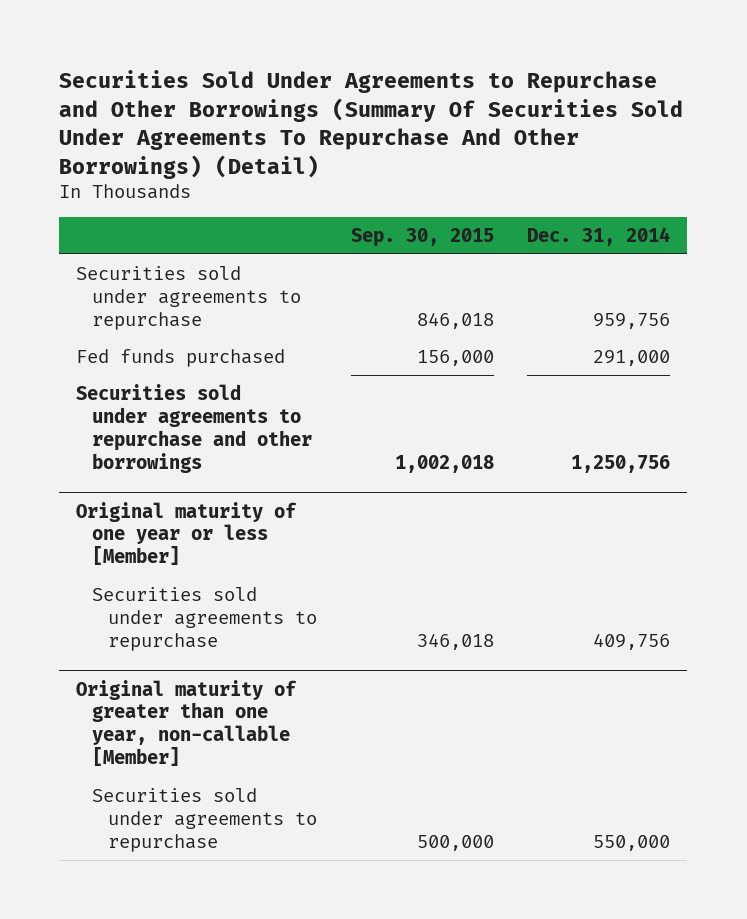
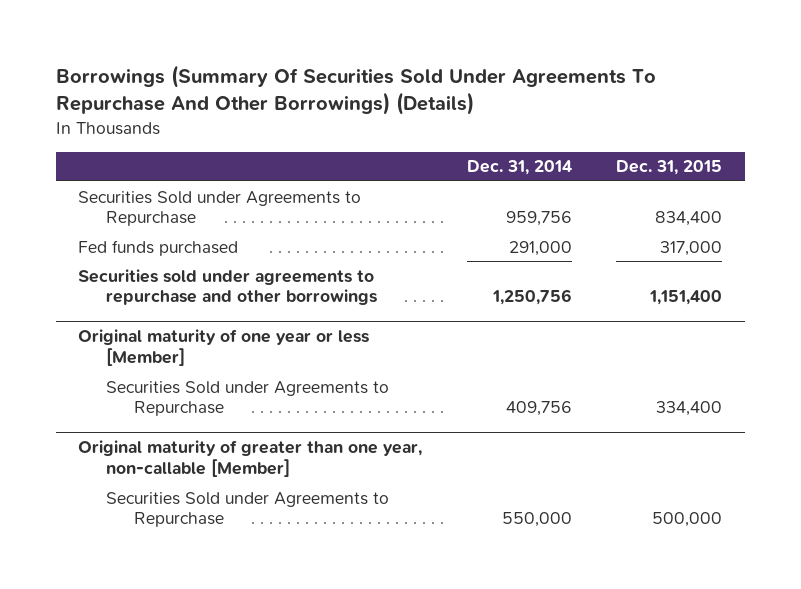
[59,70,684,179] Securities Sold Under Agreements to Repurchase and Other Borrowings (Summary Of Securities Sold Under Agreements To Repurchase And Other Borrowings) (Detail) -> [55,65,656,116] Borrowings (Summary Of Securities Sold Under Agreements To Repurchase And Other Borrowings) (Details)
[350,227,494,247] Sep. 30, 2015 -> none
none -> [616,160,723,176] Dec. 31, 2015
[76,266,302,330] Securities sold under agreements to repurchase -> [78,190,362,227] Securities Sold under Agreements to Repurchase
[92,587,317,651] Securities sold under agreements to repurchase -> [106,380,390,417] Securities Sold under Agreements to Repurchase
[92,788,317,852] Securities sold under agreements to repurchase -> [106,491,390,528] Securities Sold under Agreements to Repurchase

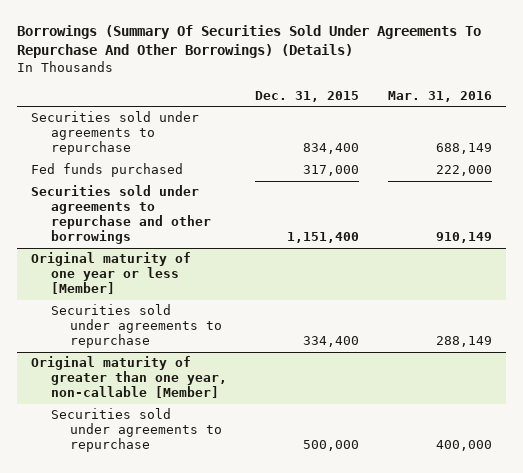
[466,160,572,176] Dec. 31, 2014 -> none
none -> [387,90,492,102] Mar. 31, 2016
[78,190,362,227] Securities Sold under Agreements to Repurchase -> [31,111,200,156] Securities sold under agreements to repurchase
[106,380,390,417] Securities Sold under Agreements to Repurchase -> [50,304,223,349] Securities sold under agreements to repurchase
[106,491,390,528] Securities Sold under Agreements to Repurchase -> [50,408,223,453] Securities sold under agreements to repurchase

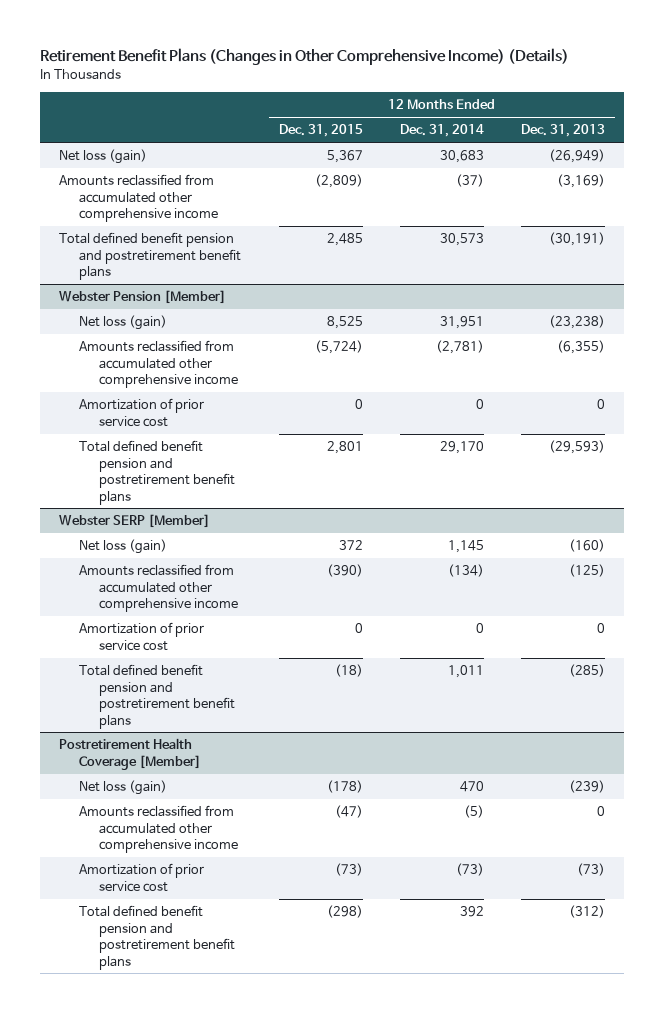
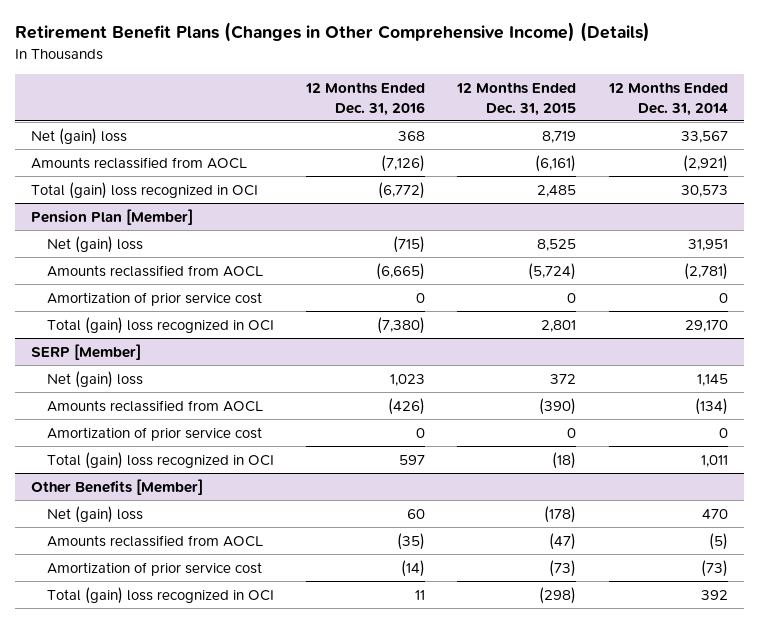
[521,124,606,138] Dec. 31, 2013 -> none
none -> [304,81,425,116] 12 Months Ended Dec. 31, 2016
[59,149,148,165] Net loss (gain) -> [30,127,127,145] Net (gain) loss
[326,150,363,164] 5,367 -> [542,130,577,143] 8,719
[439,150,484,164] 30,683 -> [680,130,728,143] 33,567
[59,174,219,223] Amounts reclassified from accumulated other comprehensive income -> [30,156,247,169] Amounts reclassified from AOCL
[314,174,363,189] (2,809) -> [535,154,577,172] (6,161)
[455,174,484,188] (37) -> [682,154,728,172] (2,921)
[59,232,242,281] Total defined benefit pension and postretirement benefit plans -> [30,181,258,199] Total (gain) loss recognized in OCI
[59,290,227,305] Webster Pension [Member] -> [30,208,193,225] Pension Plan [Member]
[79,315,168,331] Net loss (gain) -> [46,235,143,253] Net (gain) loss
[79,340,239,389] Amounts reclassified from accumulated other comprehensive income -> [46,264,263,277] Amounts reclassified from AOCL
[79,440,236,505] Total defined benefit pension and postretirement benefit plans -> [46,316,274,334] Total (gain) loss recognized in OCI
[59,514,211,529] Webster SERP [Member] -> [30,343,141,360] SERP [Member]
[79,539,168,555] Net loss (gain) -> [46,370,143,388] Net (gain) loss
[79,564,239,613] Amounts reclassified from accumulated other comprehensive income -> [46,399,263,412] Amounts reclassified from AOCL
[79,664,236,729] Total defined benefit pension and postretirement benefit plans -> [46,451,274,469] Total (gain) loss recognized in OCI
[59,738,202,770] Postretirement Health Coverage [Member] -> [30,478,203,495] Other Benefits [Member]
[79,780,168,796] Net loss (gain) -> [46,505,143,523] Net (gain) loss
[79,805,239,854] Amounts reclassified from accumulated other comprehensive income -> [46,534,263,547] Amounts reclassified from AOCL
[79,905,236,970] Total defined benefit pension and postretirement benefit plans -> [46,586,274,604] Total (gain) loss recognized in OCI

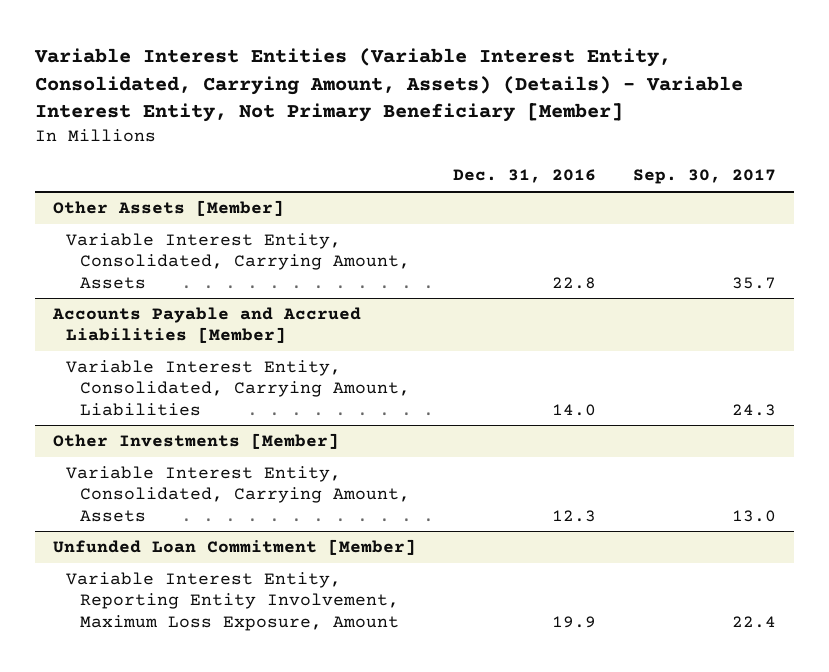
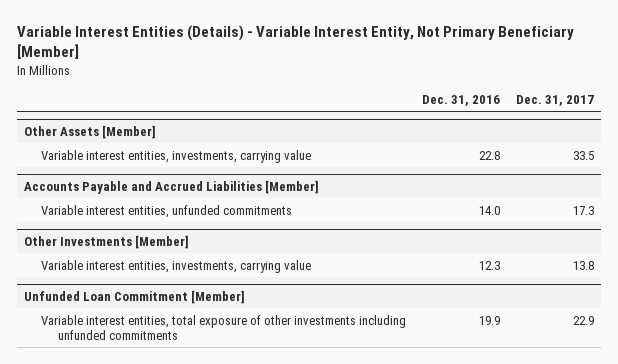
[33,48,743,123] Variable Interest Entities (Variable Interest Entity, Consolidated, Carrying Amount, Assets) (Details) - Variable Interest Entity, Not Primary Beneficiary [Member] -> [16,24,574,60] Variable Interest Entities (Details) - Variable Interest Entity, Not Primary Beneficiary [Member]
[632,169,776,185] Sep. 30, 2017 -> none
none -> [515,95,594,107] Dec. 31, 2017
[66,233,410,289] Variable Interest Entity, Consolidated, Carrying Amount, Assets -> [41,149,312,163] Variable interest entities, investments, carrying value
[66,360,410,416] Variable Interest Entity, Consolidated, Carrying Amount, Liabilities -> [41,204,293,218] Variable interest entities, unfunded commitments
[66,466,410,522] Variable Interest Entity, Consolidated, Carrying Amount, Assets -> [41,259,312,273] Variable interest entities, investments, carrying value
[66,572,399,631] Variable Interest Entity, Reporting Entity Involvement, Maximum Loss Exposure, Amount -> [41,314,407,340] Variable interest entities, total exposure of other investments including unfunded commitments

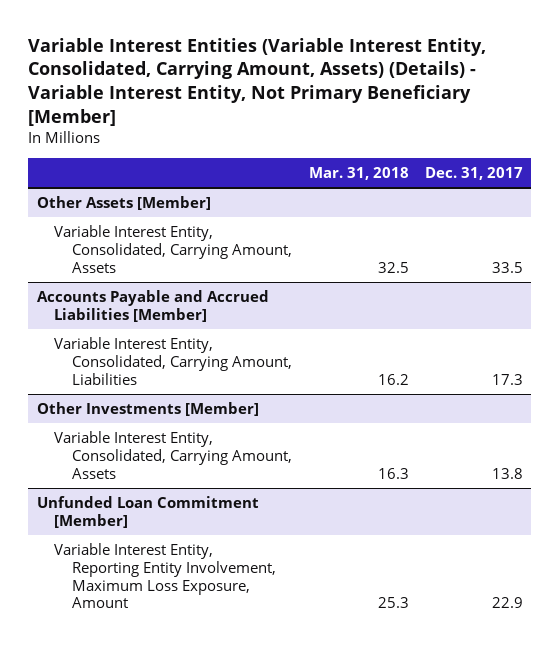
[16,24,574,60] Variable Interest Entities (Details) - Variable Interest Entity, Not Primary Beneficiary [Member] -> [28,37,487,126] Variable Interest Entities (Variable Interest Entity, Consolidated, Carrying Amount, Assets) (Details) - Variable Interest Entity, Not Primary Beneficiary [Member]
[421,95,500,107] Dec. 31, 2016 -> none
none -> [308,167,409,181] Mar. 31, 2018
[41,149,312,163] Variable interest entities, investments, carrying value -> [54,224,293,273] Variable Interest Entity, Consolidated, Carrying Amount, Assets
[41,204,293,218] Variable interest entities, unfunded commitments -> [54,336,293,385] Variable Interest Entity, Consolidated, Carrying Amount, Liabilities
[41,259,312,273] Variable interest entities, investments, carrying value -> [54,430,293,479] Variable Interest Entity, Consolidated, Carrying Amount, Assets
[41,314,407,340] Variable interest entities, total exposure of other investments including unfunded commitments -> [54,542,277,609] Variable Interest Entity, Reporting Entity Involvement, Maximum Loss Exposure, Amount

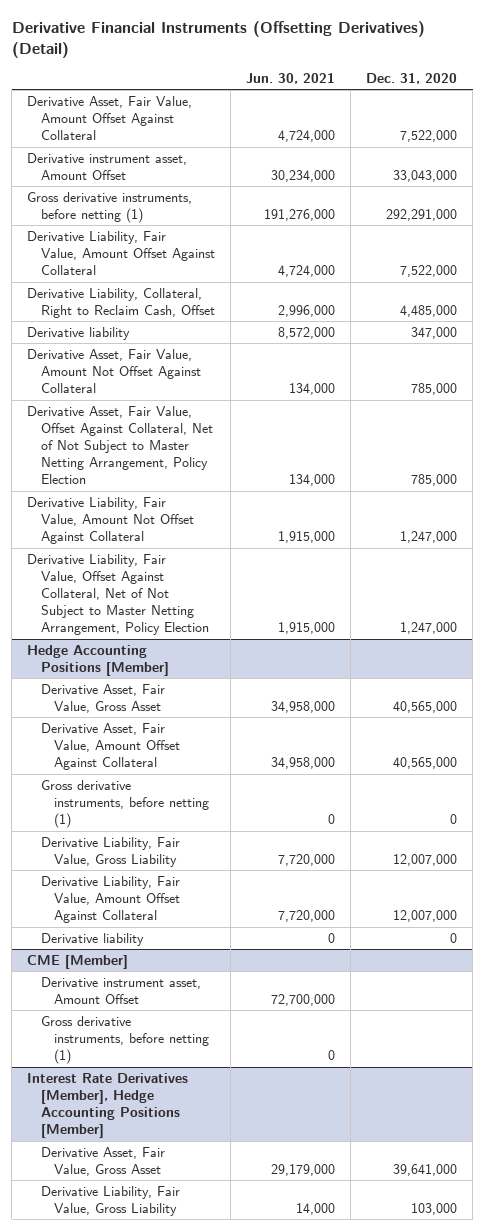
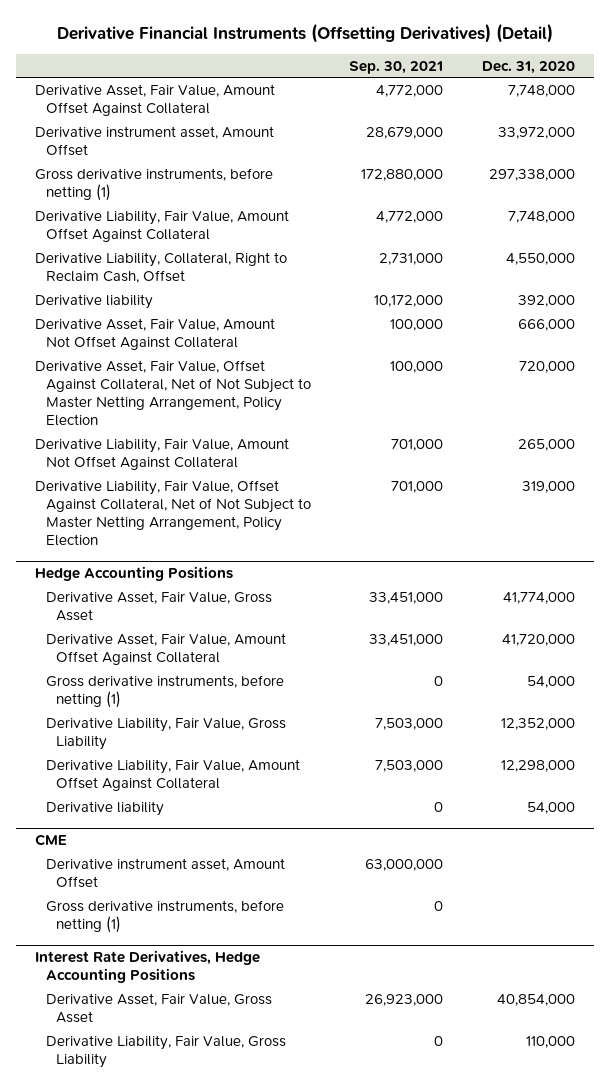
[245,72,335,84] Jun. 30, 2021 -> none
none -> [349,60,444,74] Sep. 30, 2021
[400,130,458,143] 7,522,000 -> [507,84,575,97] 7,748,000
[393,169,458,182] 33,043,000 -> [497,126,575,139] 33,972,000
[386,208,458,221] 292,291,000 -> [488,168,575,181] 297,338,000
[400,265,458,278] 7,522,000 -> [507,210,575,223] 7,748,000
[400,304,458,317] 4,485,000 -> [505,252,575,265] 4,550,000
[411,326,458,339] 347,000 -> [517,294,575,307] 392,000
[411,383,458,396] 785,000 -> [517,318,575,331] 666,000
[411,474,458,487] 785,000 -> [518,360,575,373] 720,000
[400,531,458,544] 1,247,000 -> [517,438,575,451] 265,000
[400,622,458,635] 1,247,000 -> [521,480,575,493] 319,000
[27,644,169,676] Hedge Accounting Positions [Member] -> [35,565,234,581] Hedge Accounting Positions
[393,700,458,713] 40,565,000 -> [502,591,575,604] 41,774,000
[393,757,458,770] 40,565,000 -> [501,633,575,646] 41,720,000
[450,814,458,825] 0 -> [526,675,575,688] 54,000
[393,853,458,866] 12,007,000 -> [500,717,575,730] 12,352,000
[393,910,458,923] 12,007,000 -> [500,759,575,772] 12,298,000
[450,932,458,943] 0 -> [526,801,575,814] 54,000
[27,954,129,969] CME [Member] -> [35,833,68,846] CME
[27,1072,189,1139] Interest Rate Derivatives [Member], Hedge Accounting Positions [Member] -> [35,949,261,983] Interest Rate Derivatives, Hedge Accounting Positions
[393,1163,458,1176] 39,641,000 -> [496,993,575,1006] 40,854,000
[411,1202,458,1215] 103,000 -> [525,1035,575,1048] 110,000

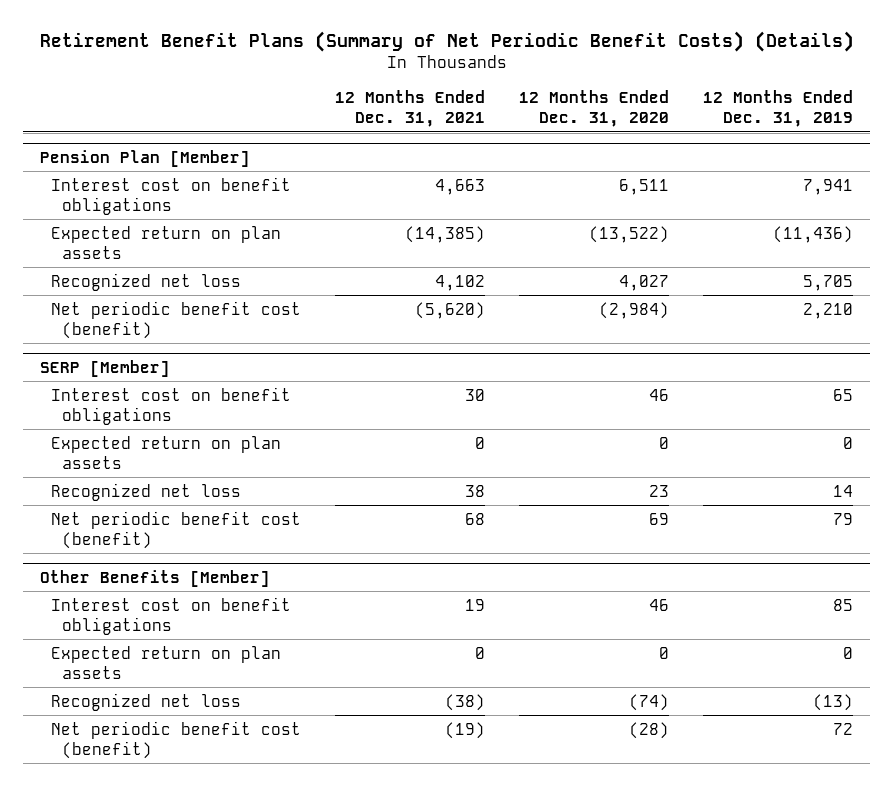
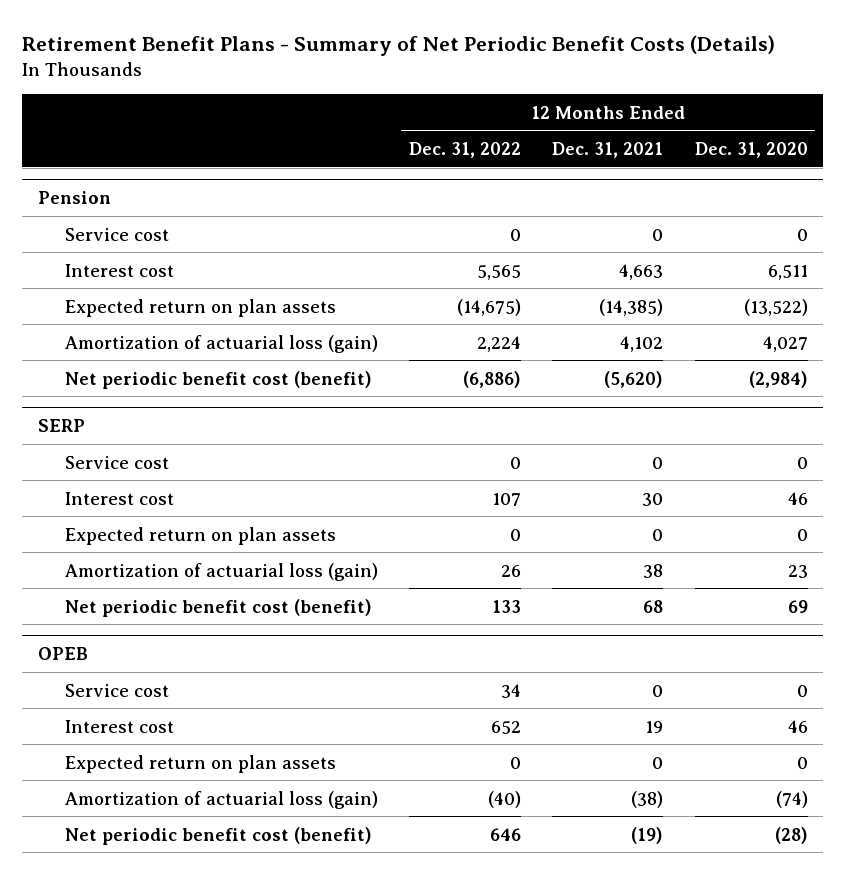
[39,30,854,52] Retirement Benefit Plans (Summary of Net Periodic Benefit Costs) (Details) -> [22,34,776,56] Retirement Benefit Plans - Summary of Net Periodic Benefit Costs (Details)
[703,89,854,127] 12 Months Ended Dec. 31, 2019 -> none
none -> [408,142,521,159] Dec. 31, 2022
[39,149,250,167] Pension Plan [Member] -> [37,191,111,205] Pension
none -> [64,227,169,241] Service cost
[50,176,291,215] Interest cost on benefit obligations -> [64,263,174,277] Interest cost
[50,272,241,291] Recognized net loss -> [64,334,378,353] Amortization of actuarial loss (gain)
[39,359,170,377] SERP [Member] -> [37,419,85,433] SERP
none -> [64,455,169,469] Service cost
[50,386,291,425] Interest cost on benefit obligations -> [64,491,174,505] Interest cost
[50,482,241,501] Recognized net loss -> [64,562,378,581] Amortization of actuarial loss (gain)
[39,569,270,587] Other Benefits [Member] -> [37,647,88,661] OPEB
none -> [64,683,169,697] Service cost
[50,596,291,635] Interest cost on benefit obligations -> [64,719,174,733] Interest cost
[50,692,241,711] Recognized net loss -> [64,790,378,809] Amortization of actuarial loss (gain)

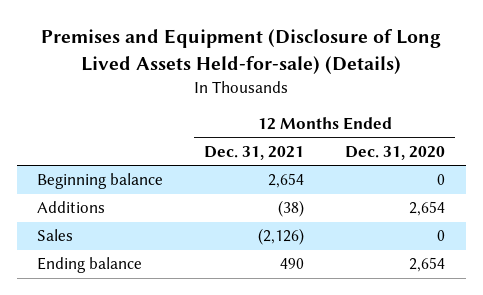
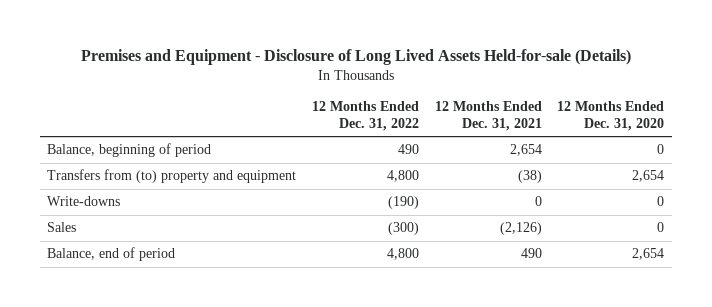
[41,29,442,74] Premises and Equipment (Disclosure of Long Lived Assets Held-for-sale) (Details) -> [80,49,631,66] Premises and Equipment - Disclosure of Long Lived Assets Held-for-sale (Details)
none -> [312,100,420,132] 12 Months Ended Dec. 31, 2022
[37,173,164,190] Beginning balance -> [47,143,212,158] Balance, beginning of period
[37,201,106,214] Additions -> [47,169,297,184] Transfers from (to) property and equipment
none -> [47,196,121,207] Write-downs
[37,257,143,274] Ending balance -> [47,247,176,262] Balance, end of period

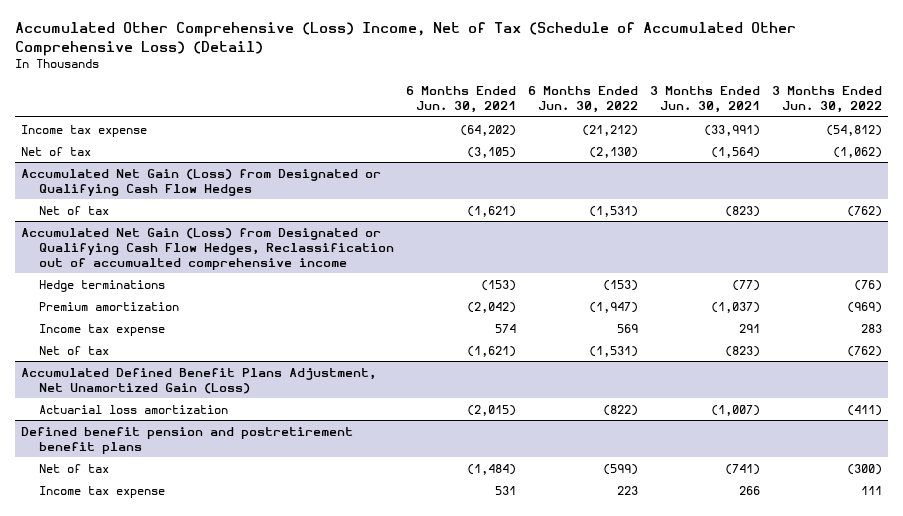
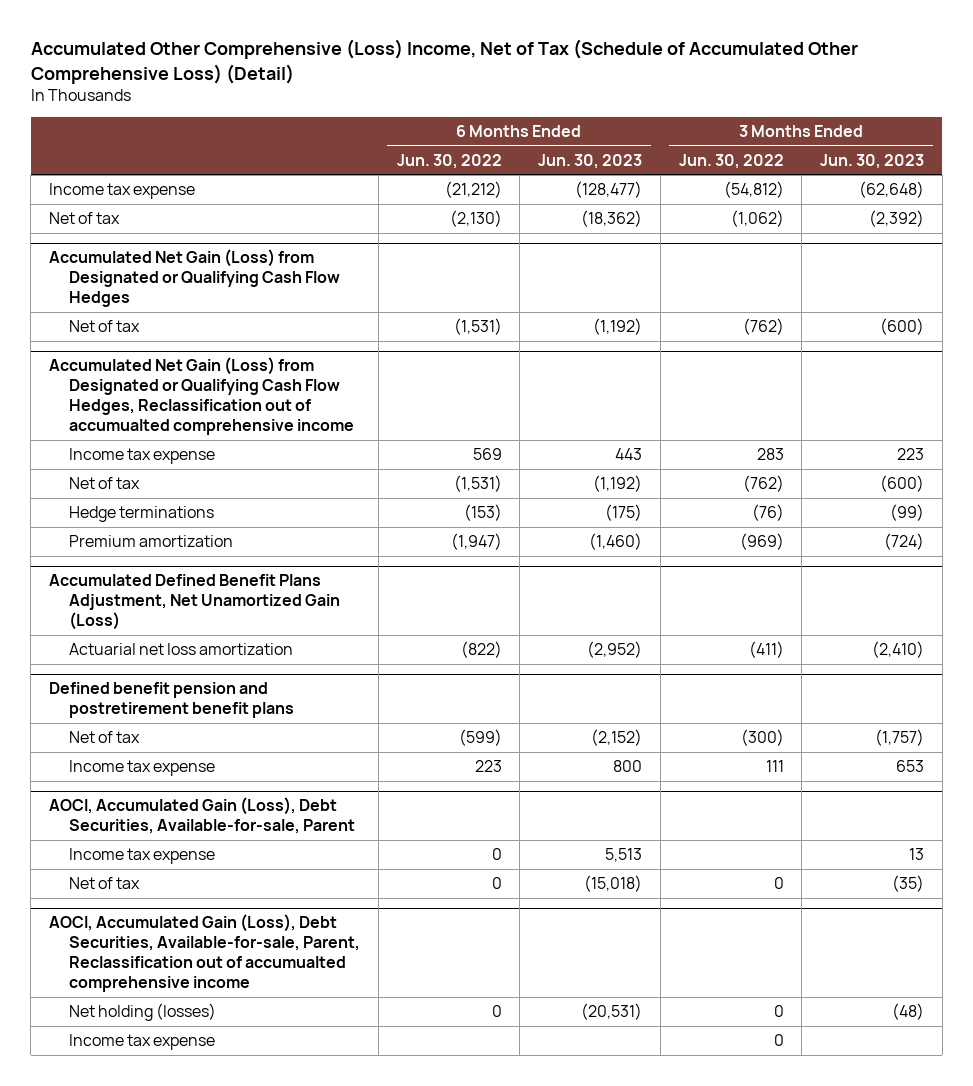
[406,86,517,114] 6 Months Ended Jun. 30, 2021 -> none
[650,86,761,114] 3 Months Ended Jun. 30, 2021 -> none
none -> [538,153,643,169] Jun. 30, 2023
none -> [820,153,925,169] Jun. 30, 2023
[38,279,165,292] Hedge terminations -> [69,506,215,523] Hedge terminations
[38,301,179,311] Premium amortization -> [69,535,234,548] Premium amortization
[38,404,228,414] Actuarial loss amortization -> [69,643,294,656] Actuarial net loss amortization
none -> [48,797,356,835] AOCI, Accumulated Gain (Loss), Debt Securities, Available-for-sale, Parent
none -> [69,848,216,865] Income tax expense
none -> [69,877,141,890] Net of tax
none -> [48,914,361,993] AOCI, Accumulated Gain (Loss), Debt Securities, Available-for-sale, Parent, Reclassification out of accumualted comprehensive income
none -> [69,1003,217,1022] Net holding (losses)
none -> [69,1034,216,1051] Income tax expense

